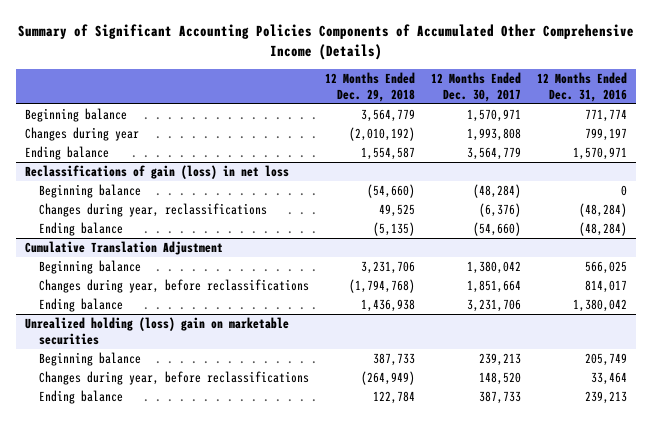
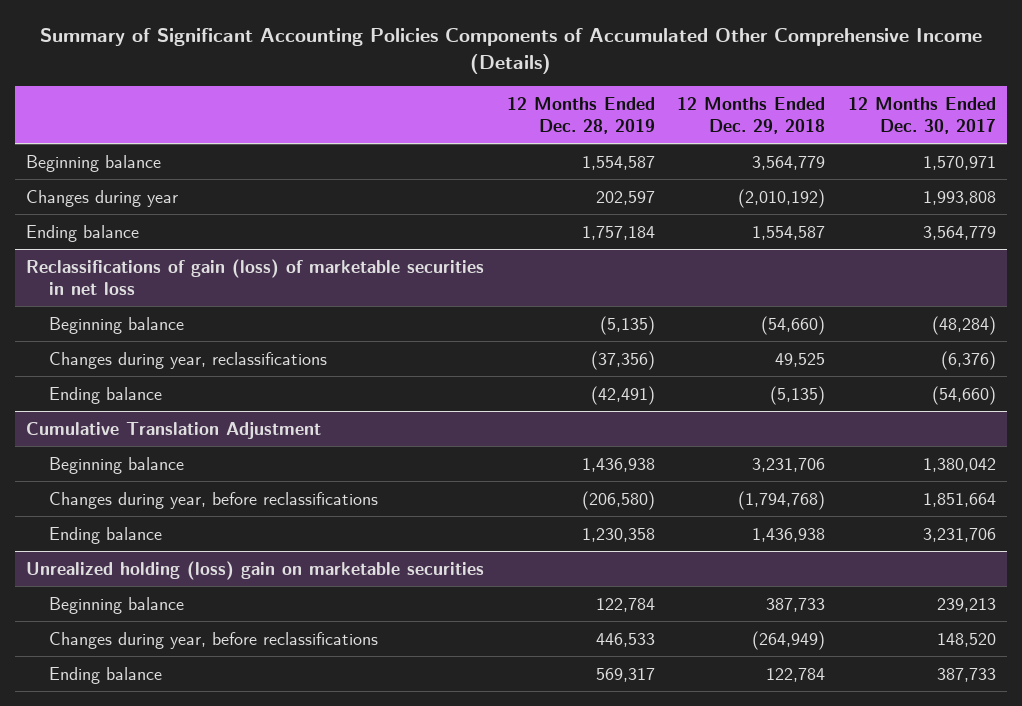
[537,71,628,102] 12 Months Ended Dec. 31, 2016 -> none
none -> [506,96,655,135] 12 Months Ended Dec. 28, 2019
[24,164,289,179] Reclassifications of gain (loss) in net loss -> [26,258,485,295] Reclassifications of gain (loss) of marketable securities in net loss

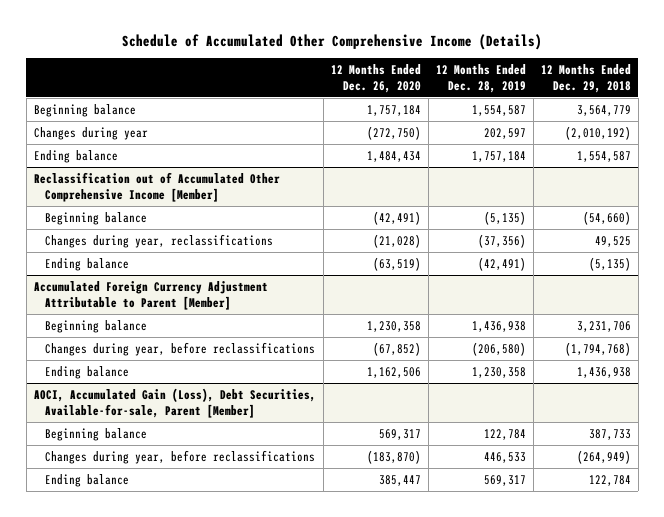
[39,27,982,74] Summary of Significant Accounting Policies Components of Accumulated Other Comprehensive Income (Details) -> [122,33,543,50] Schedule of Accumulated Other Comprehensive Income (Details)
[847,96,996,135] 12 Months Ended Dec. 30, 2017 -> none
none -> [330,63,421,93] 12 Months Ended Dec. 26, 2020
[26,258,485,295] Reclassifications of gain (loss) of marketable securities in net loss -> [33,171,280,202] Reclassification out of Accumulated Other Comprehensive Income [Member]
[26,421,322,439] Cumulative Translation Adjustment -> [33,280,268,310] Accumulated Foreign Currency Adjustment Attributable to Parent [Member]
[26,560,485,580] Unrealized holding (loss) gain on marketable securities -> [33,387,316,418] AOCI, Accumulated Gain (Loss), Debt Securities, Available-for-sale, Parent [Member]

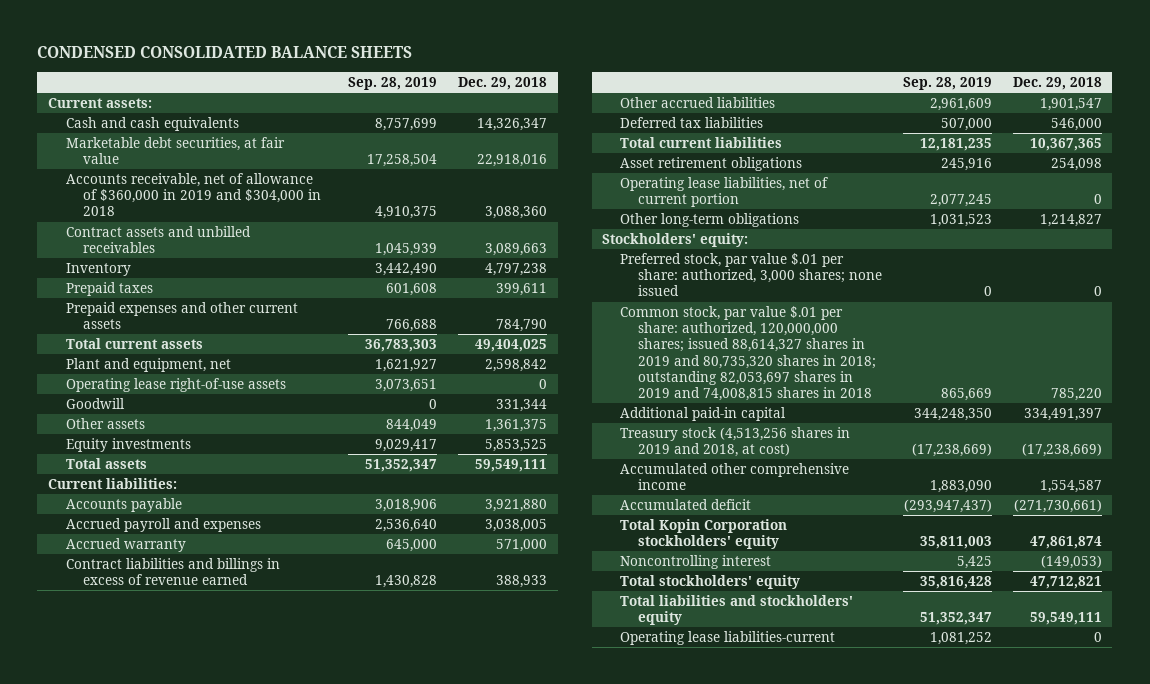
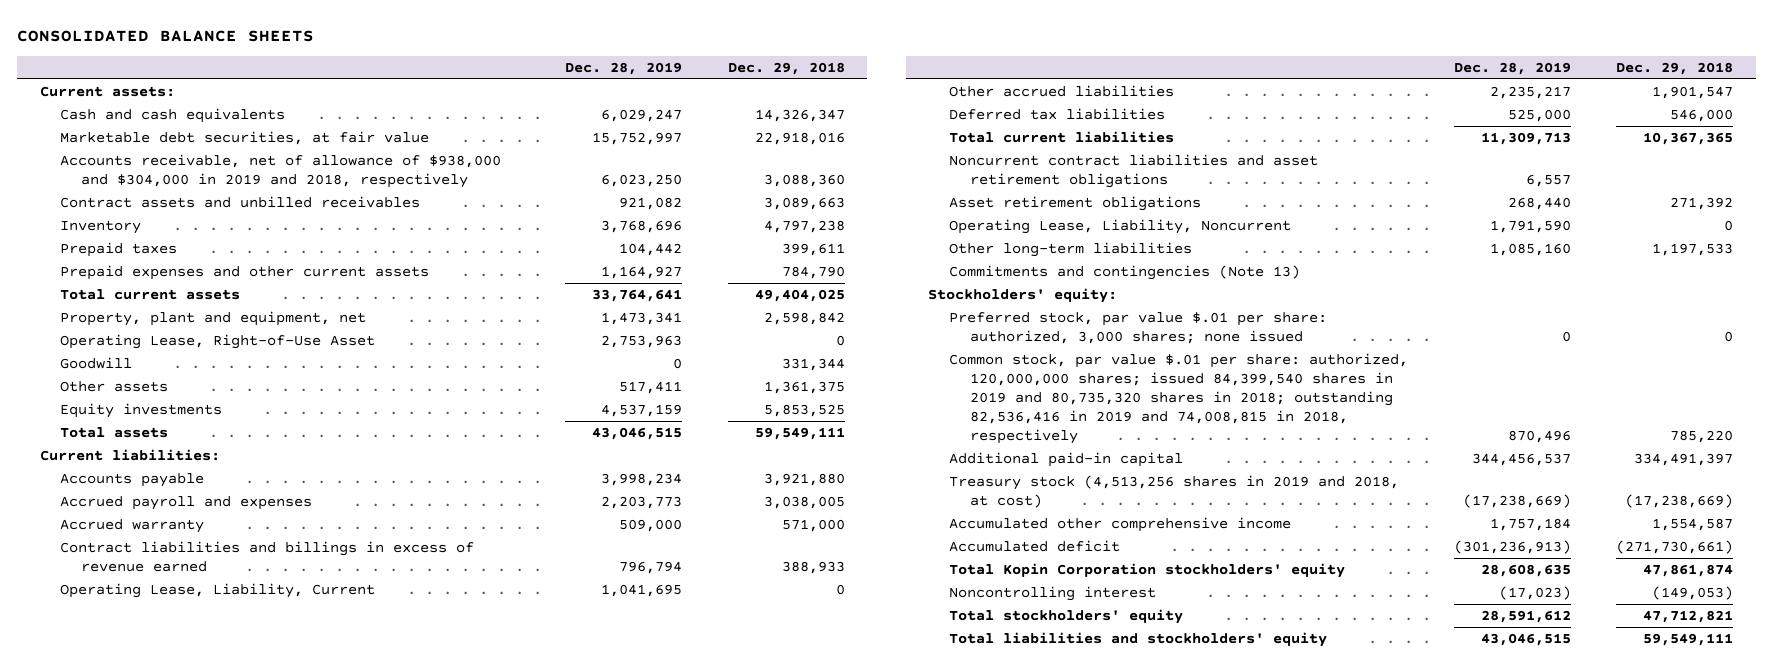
[37,46,413,59] CONDENSED CONSOLIDATED BALANCE SHEETS -> [16,29,314,42] CONSOLIDATED BALANCE SHEETS
[348,77,438,91] Sep. 28, 2019 -> none
none -> [565,61,683,75] Dec. 28, 2019
[65,172,322,217] Accounts receivable, net of allowance of $360,000 in 2019 and $304,000 in 2018 -> [60,154,502,189] Accounts receivable, net of allowance of $938,000 and $304,000 in 2019 and 2018, respectively
[65,357,231,372] Plant and equipment, net -> [60,311,367,327] Property, plant and equipment, net
[65,377,286,392] Operating lease right-of-use assets -> [60,334,376,350] Operating Lease, Right-of-Use Asset
none -> [60,583,376,599] Operating Lease, Liability, Current
none -> [949,154,1319,189] Noncurrent contract liabilities and asset retirement obligations
[1050,157,1102,171] 254,098 -> [1670,197,1734,211] 271,392
[620,176,829,208] Operating lease liabilities, net of current portion -> [949,219,1292,235] Operating Lease, Liability, Noncurrent
[620,212,800,227] Other long-term obligations -> [949,242,1193,258] Other long-term liabilities
[1039,213,1102,227] 1,214,827 -> [1652,243,1734,257] 1,197,533
none -> [949,265,1301,281] Commitments and contingencies (Note 13)
[620,305,877,402] Common stock, par value $.01 per share: authorized, 120,000,000 shares; issued 88,614,327 shares in 2019 and 80,735,320 shares in 2018; outstanding 82,053,697 shares in 2019 and 74,008,815 shares in 2018 -> [949,353,1409,445] Common stock, par value $.01 per share: authorized, 120,000,000 shares; issued 84,399,540 shares in 2019 and 80,735,320 shares in 2018; outstanding 82,536,416 in 2019 and 74,008,815 in 2018, respectively
[620,630,836,645] Operating lease liabilities-current -> none

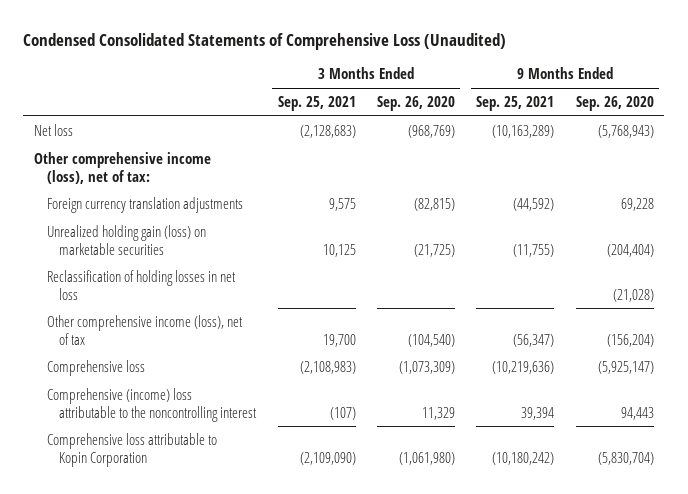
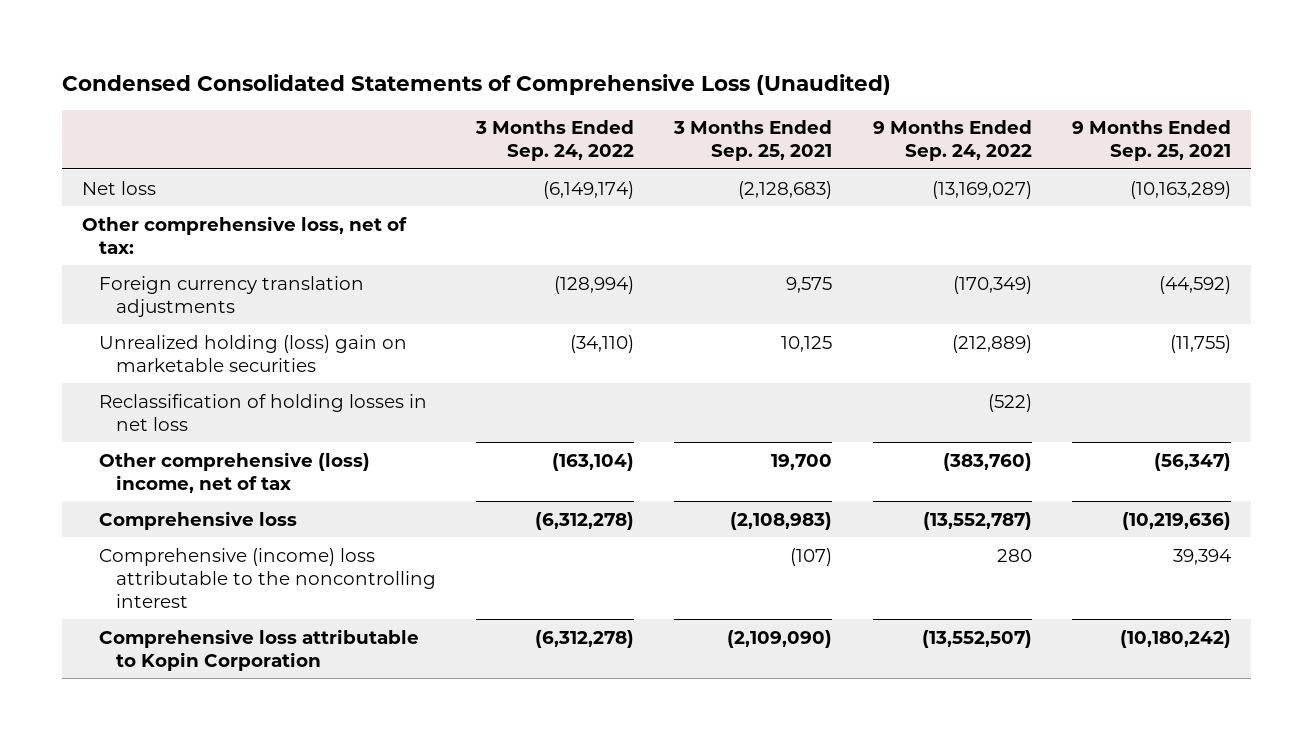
[376,95,455,111] Sep. 26, 2020 -> none
[575,95,654,111] Sep. 26, 2020 -> none
none -> [474,120,634,162] 3 Months Ended Sep. 24, 2022
none -> [872,120,1032,162] 9 Months Ended Sep. 24, 2022
[33,151,211,184] Other comprehensive income (loss), net of tax: -> [82,215,408,254] Other comprehensive loss, net of tax:
[46,224,206,255] Unrealized holding gain (loss) on marketable securities -> [98,334,407,372] Unrealized holding (loss) gain on marketable securities
[46,314,243,345] Other comprehensive income (loss), net of tax -> [98,451,370,493] Other comprehensive (loss) income, net of tax

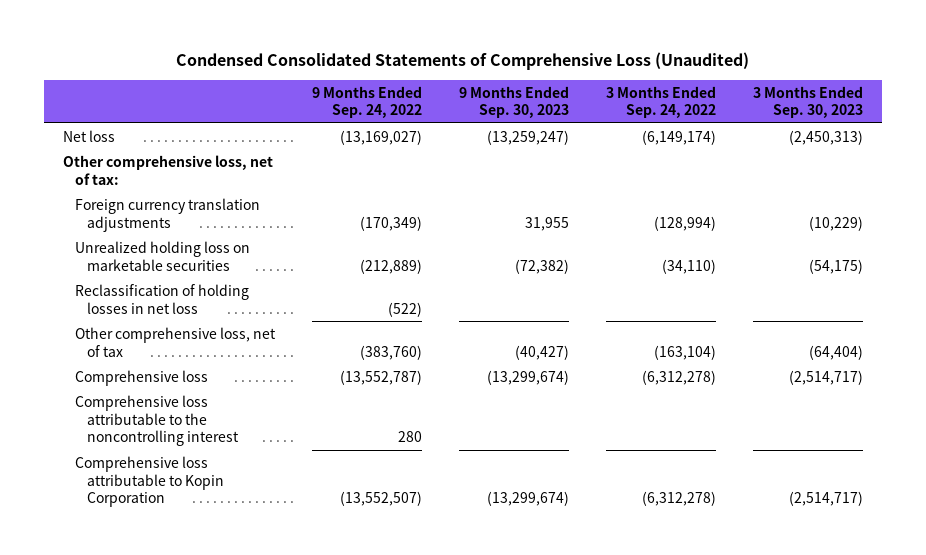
[673,120,833,162] 3 Months Ended Sep. 25, 2021 -> none
[1071,120,1231,162] 9 Months Ended Sep. 25, 2021 -> none
none -> [459,85,570,119] 9 Months Ended Sep. 30, 2023
none -> [753,85,864,119] 3 Months Ended Sep. 30, 2023
[98,334,407,372] Unrealized holding (loss) gain on marketable securities -> [75,240,251,271] Unrealized holding loss on marketable securities
[98,451,370,493] Other comprehensive (loss) income, net of tax -> [75,326,277,357] Other comprehensive loss, net of tax
[98,547,436,608] Comprehensive (income) loss attributable to the noncontrolling interest -> [75,394,240,447] Comprehensive loss attributable to the noncontrolling interest

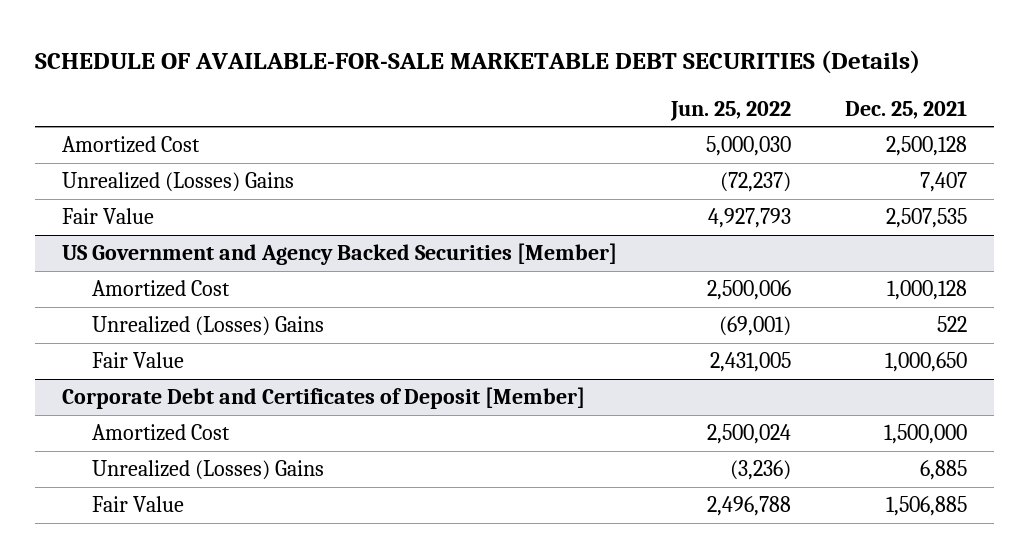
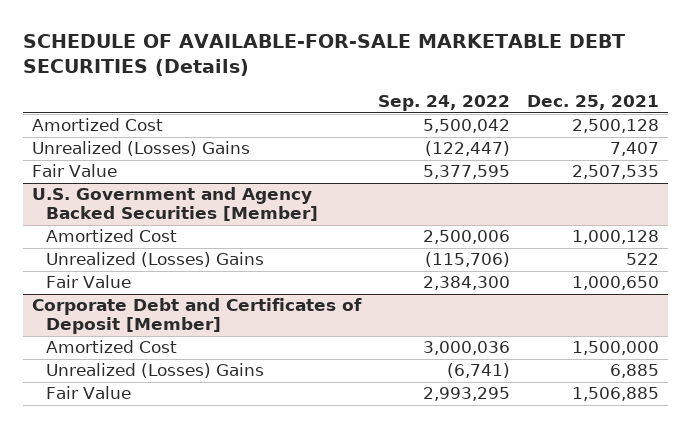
[670,101,792,122] Jun. 25, 2022 -> none
none -> [377,95,510,112] Sep. 24, 2022
[62,243,618,266] US Government and Agency Backed Securities [Member] -> [31,187,319,222] U.S. Government and Agency Backed Securities [Member]

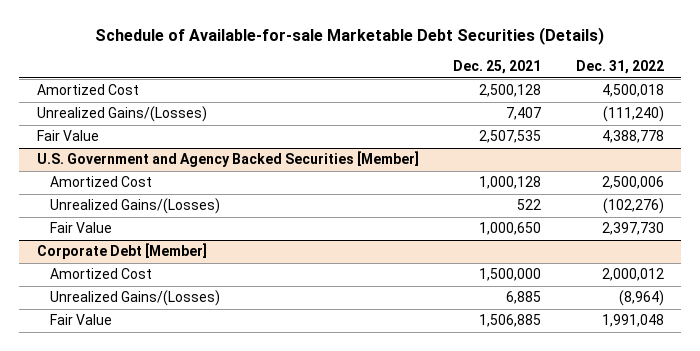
[22,34,625,77] SCHEDULE OF AVAILABLE-FOR-SALE MARKETABLE DEBT SECURITIES (Details) -> [95,26,605,45] Schedule of Available-for-sale Marketable Debt Securities (Details)
[377,95,510,112] Sep. 24, 2022 -> none
none -> [575,60,664,75] Dec. 31, 2022
[31,141,250,157] Unrealized (Losses) Gains -> [36,106,207,123] Unrealized Gains/(Losses)
[46,252,265,268] Unrealized (Losses) Gains -> [49,198,220,215] Unrealized Gains/(Losses)
[31,298,362,335] Corporate Debt and Certificates of Deposit [Member] -> none
none -> [36,243,207,260] Corporate Debt [Member]
[46,363,265,379] Unrealized (Losses) Gains -> [49,290,220,307] Unrealized Gains/(Losses)

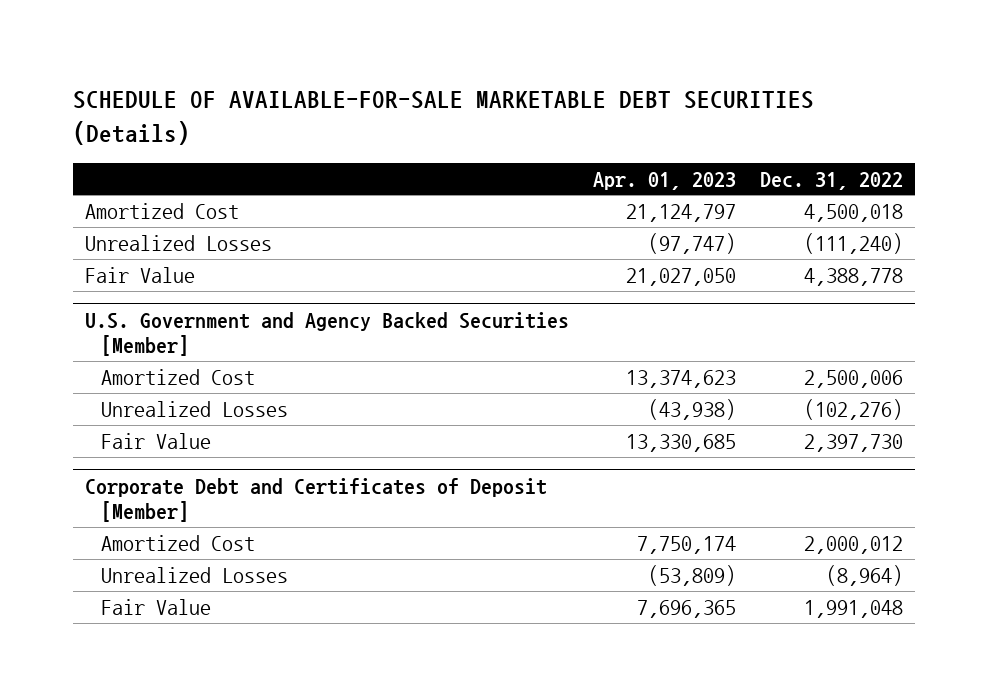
[95,26,605,45] Schedule of Available-for-sale Marketable Debt Securities (Details) -> [73,91,815,146] SCHEDULE OF AVAILABLE-FOR-SALE MARKETABLE DEBT SECURITIES (Details)
[453,60,542,75] Dec. 25, 2021 -> none
none -> [593,171,737,190] Apr. 01, 2023
[36,106,207,123] Unrealized Gains/(Losses) -> [85,234,273,251] Unrealized Losses
[49,198,220,215] Unrealized Gains/(Losses) -> [100,400,288,417] Unrealized Losses
[36,243,207,260] Corporate Debt [Member] -> none
none -> [85,477,548,523] Corporate Debt and Certificates of Deposit [Member]
[49,290,220,307] Unrealized Gains/(Losses) -> [100,566,288,583] Unrealized Losses

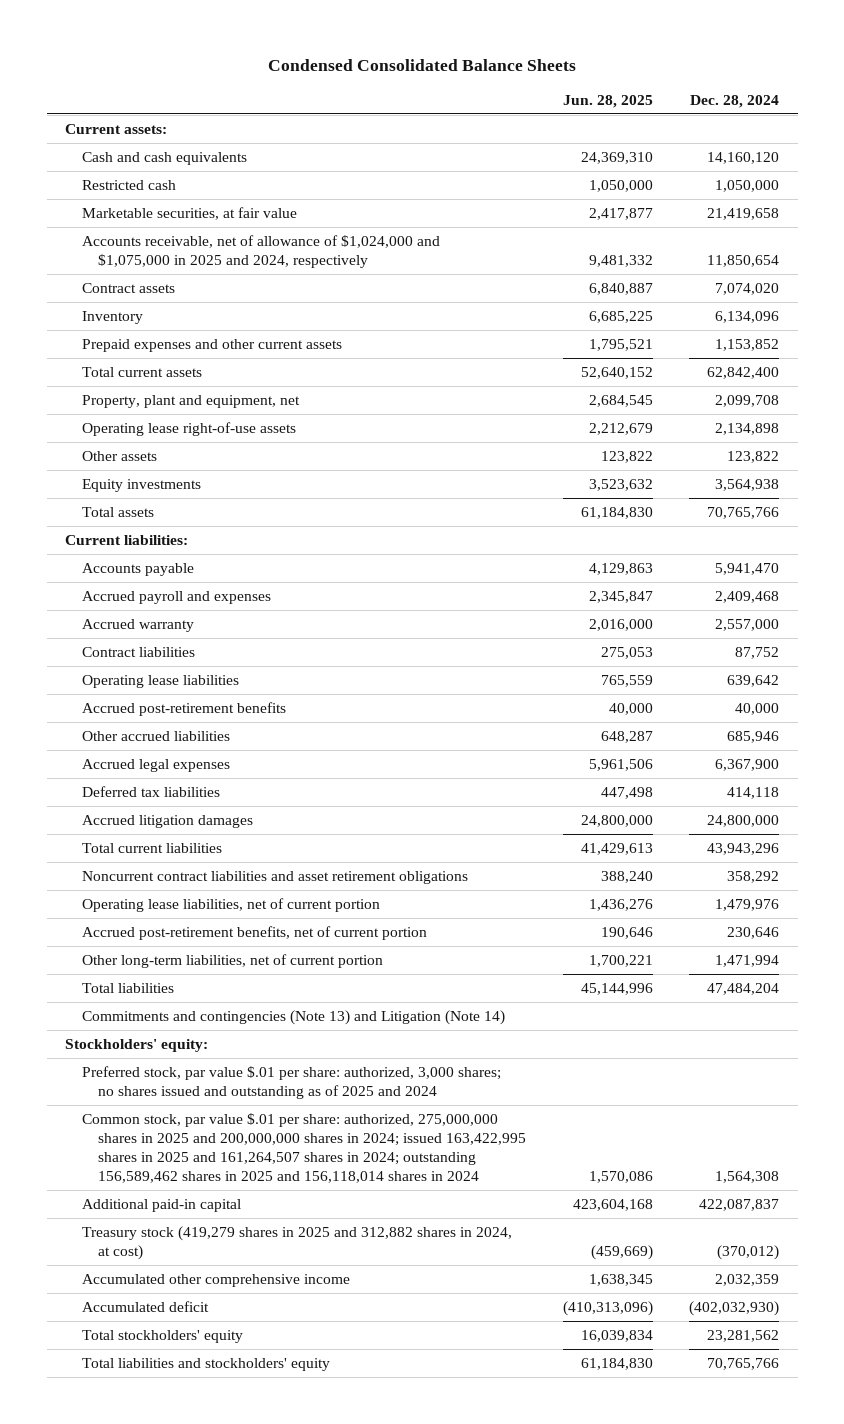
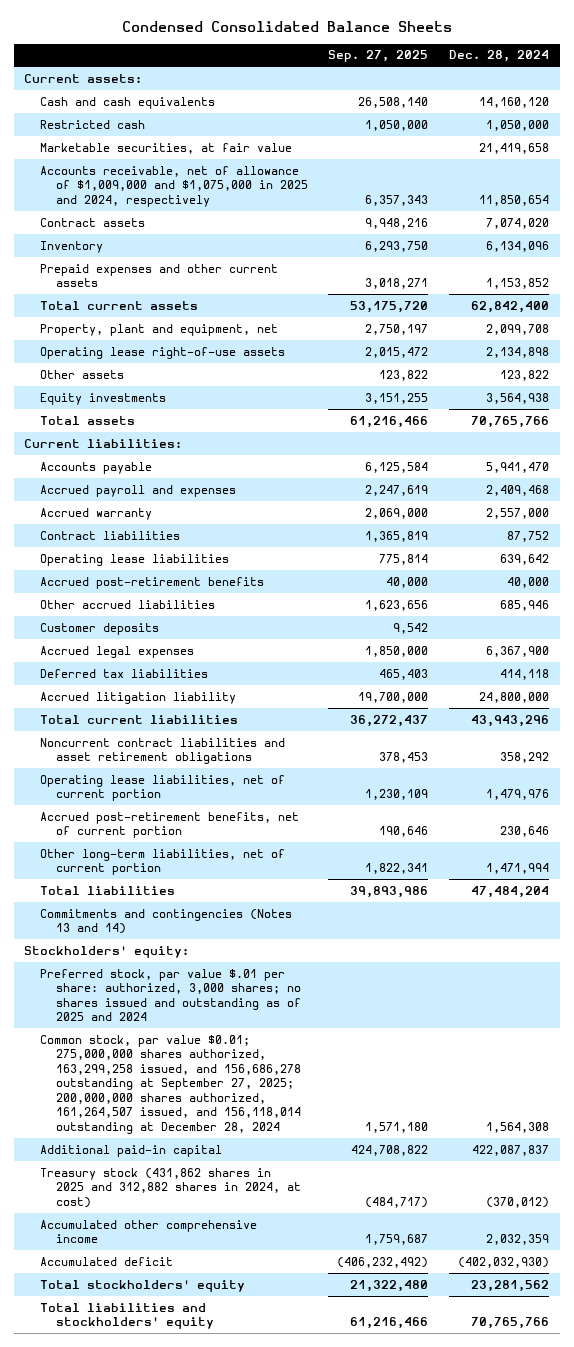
[562,94,653,108] Jun. 28, 2025 -> none
none -> [328,50,429,63] Sep. 27, 2025
[81,234,440,268] Accounts receivable, net of allowance of $1,024,000 and $1,075,000 in 2025 and 2024, respectively -> [40,165,308,207] Accounts receivable, net of allowance of $1,009,000 and $1,075,000 in 2025 and 2024, respectively
none -> [40,622,160,635] Customer deposits
[81,814,253,828] Accrued litigation damages -> [40,691,237,704] Accrued litigation liability
[81,1009,505,1025] Commitments and contingencies (Note 13) and Litigation (Note 14) -> [40,908,293,935] Commitments and contingencies (Notes 13 and 14)
[81,1112,527,1184] Common stock, par value $.01 per share: authorized, 275,000,000 shares in 2025 and 200,000,000 shares in 2024; issued 163,422,995 shares in 2025 and 161,264,507 shares in 2024; outstanding 156,589,462 shares in 2025 and 156,118,014 shares in 2024 -> [40,1034,301,1134] Common stock, par value $0.01; 275,000,000 shares authorized, 163,299,258 issued, and 156,686,278 outstanding at September 27, 2025; 200,000,000 shares authorized, 161,264,507 issued, and 156,118,014 outstanding at December 28, 2024
[81,1225,512,1260] Treasury stock (419,279 shares in 2025 and 312,882 shares in 2024, at cost) -> [40,1167,301,1208] Treasury stock (431,862 shares in 2025 and 312,882 shares in 2024, at cost)

